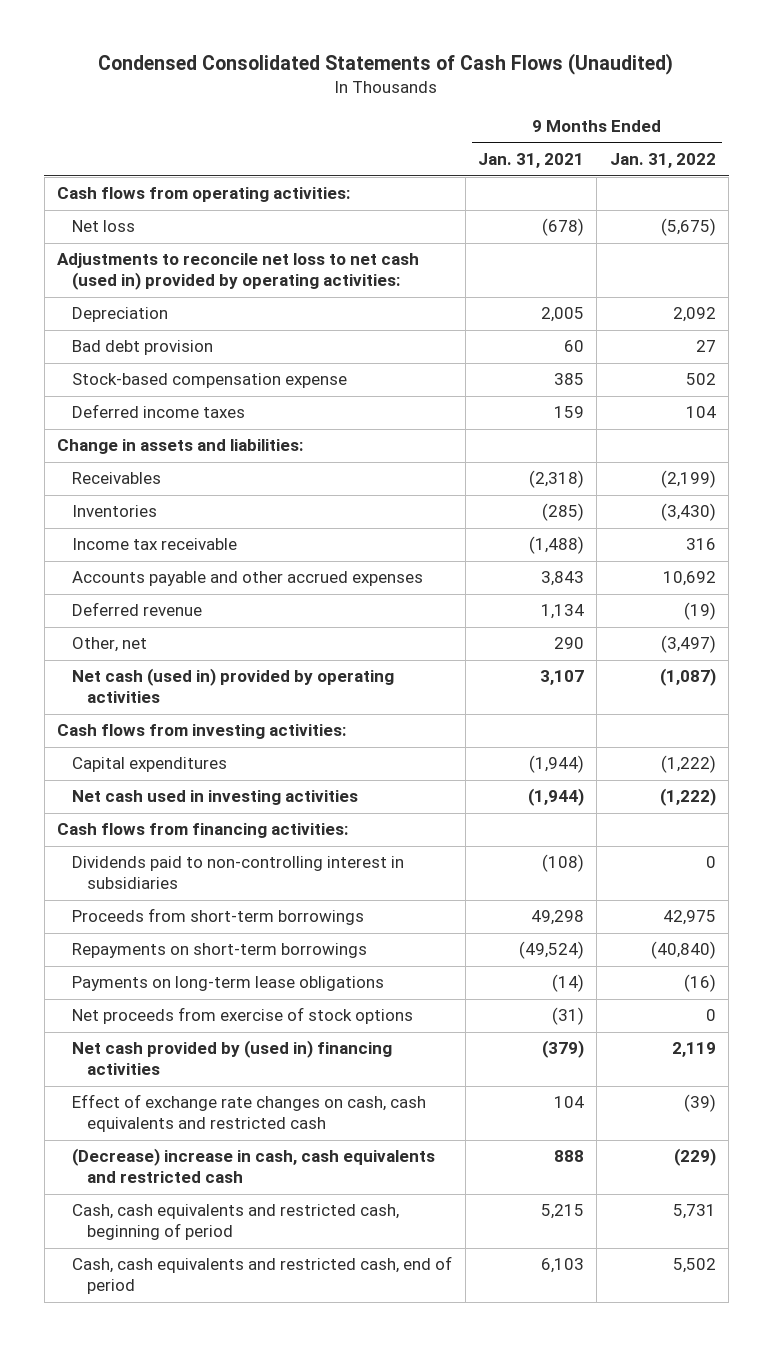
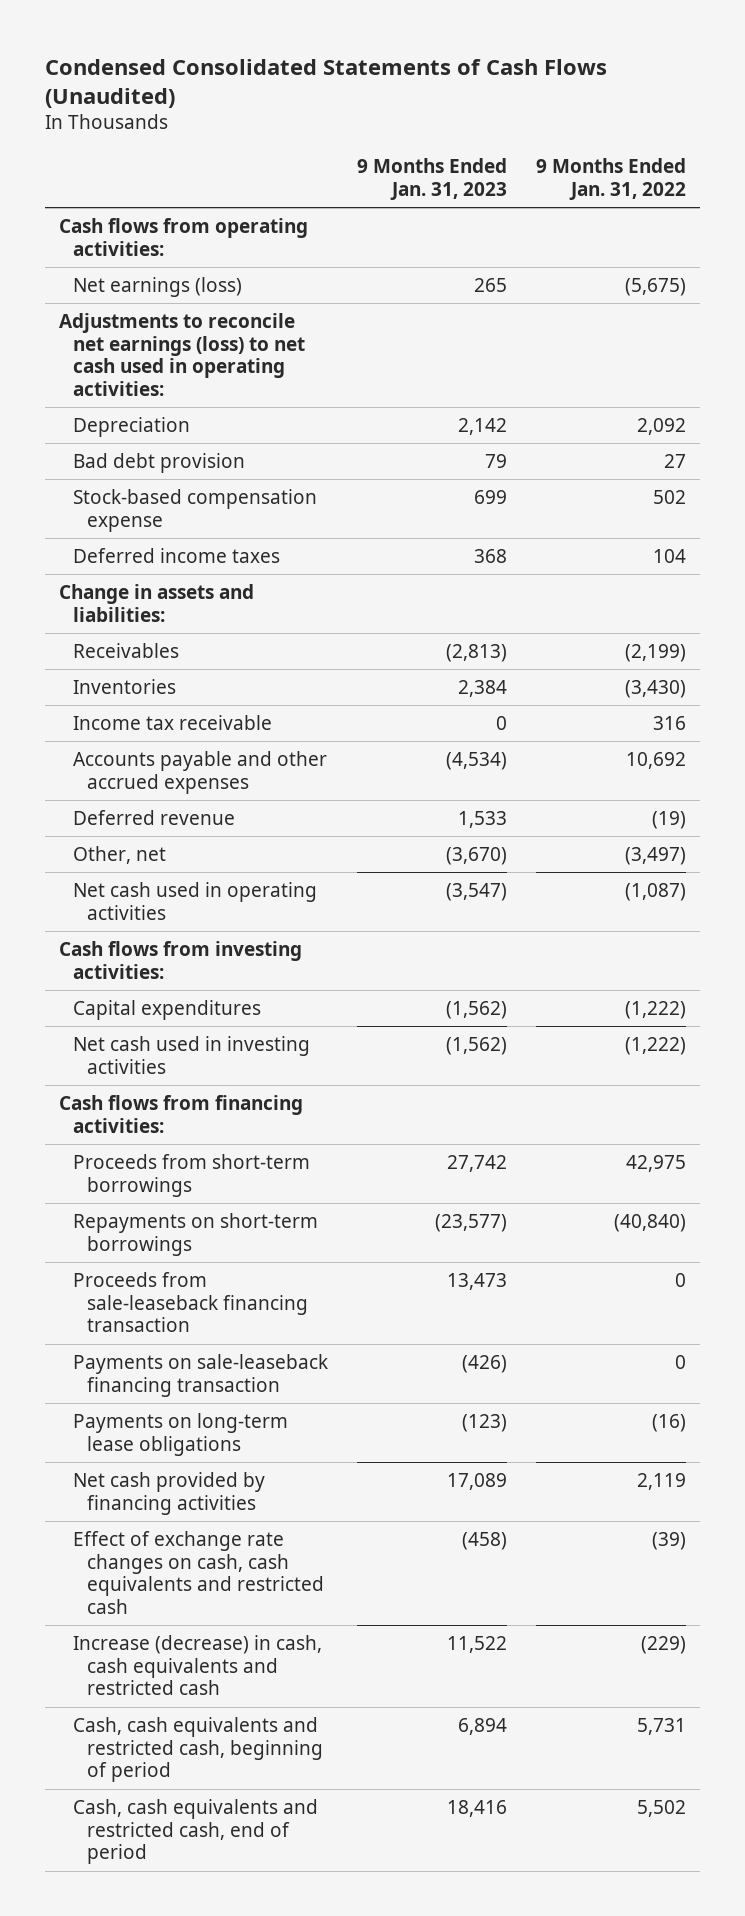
[478,153,585,169] Jan. 31, 2021 -> none
none -> [357,158,508,200] 9 Months Ended Jan. 31, 2023
[72,220,136,233] Net loss -> [73,276,243,297] Net earnings (loss)
[57,253,420,291] Adjustments to reconcile net loss to net cash (used in) provided by operating activities: -> [59,312,306,396] Adjustments to reconcile net earnings (loss) to net cash used in operating activities:
[72,668,395,704] Net cash (used in) provided by operating activities -> [73,881,318,920] Net cash used in operating activities
[72,856,405,890] Dividends paid to non-controlling interest in subsidiaries -> none
none -> [73,1271,309,1333] Proceeds from sale-leaseback financing transaction
none -> [73,1353,329,1397] Payments on sale-leaseback financing transaction
[72,1007,414,1025] Net proceeds from exercise of stock options -> none
[72,1040,393,1076] Net cash provided by (used in) financing activities -> [73,1471,266,1515] Net cash provided by financing activities
[72,1148,436,1184] (Decrease) increase in cash, cash equivalents and restricted cash -> [73,1634,323,1696] Increase (decrease) in cash, cash equivalents and restricted cash

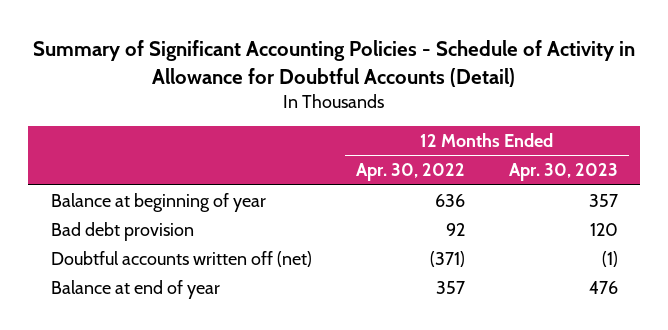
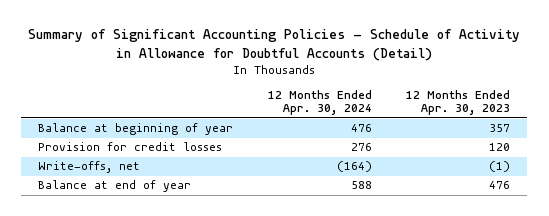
[355,163,465,182] Apr. 30, 2022 -> none
none -> [267,89,372,116] 12 Months Ended Apr. 30, 2024
[50,221,194,241] Bad debt provision -> [38,142,223,152] Provision for credit losses
[50,250,312,267] Doubtful accounts written off (net) -> [38,161,141,174] Write-offs, net

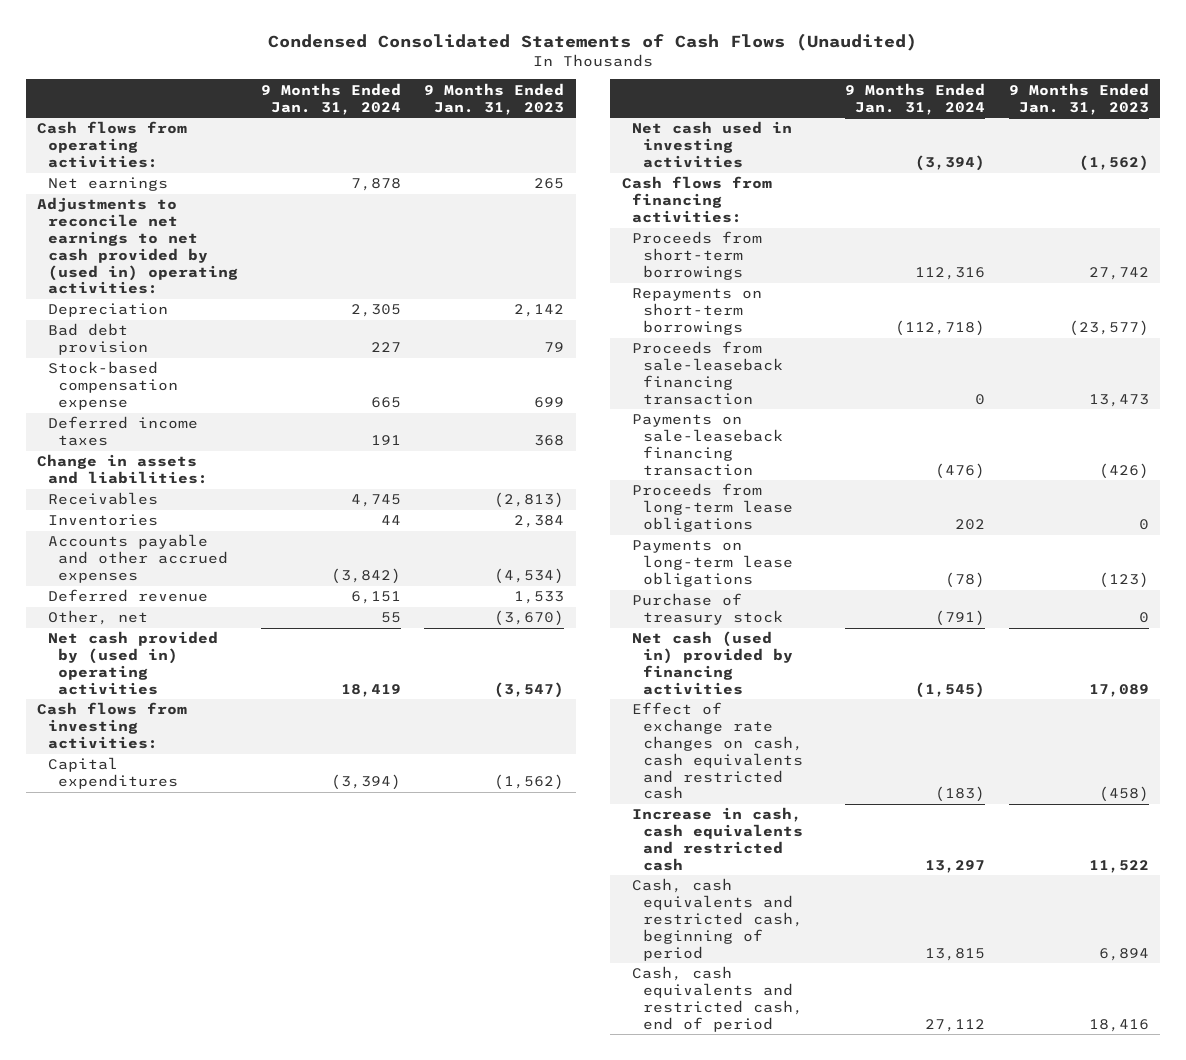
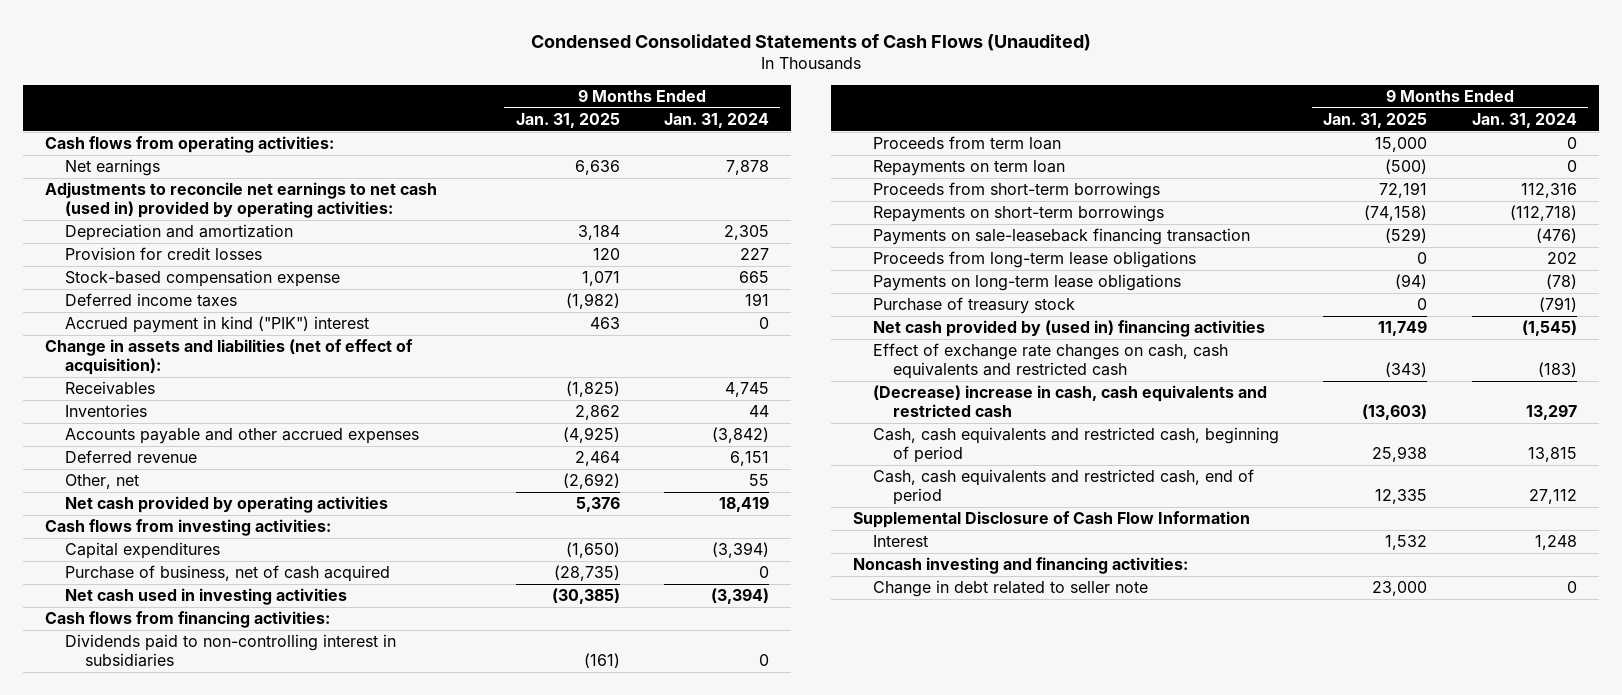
[424,82,565,115] 9 Months Ended Jan. 31, 2023 -> none
none -> [515,112,620,128] Jan. 31, 2025
[37,197,238,295] Adjustments to reconcile net earnings to net cash provided by (used in) operating activities: -> [45,182,438,218] Adjustments to reconcile net earnings to net cash (used in) provided by operating activities:
[47,303,168,318] Depreciation -> [65,224,294,242] Depreciation and amortization
[47,323,149,356] Bad debt provision -> [65,247,263,261] Provision for credit losses
none -> [65,316,370,334] Accrued payment in kind ("PIK") interest
[37,454,208,485] Change in assets and liabilities: -> [45,339,414,375] Change in assets and liabilities (net of effect of acquisition):
[47,631,218,695] Net cash provided by (used in) operating activities -> [65,496,389,514] Net cash provided by operating activities
none -> [65,565,391,583] Purchase of business, net of cash acquired
none -> [65,634,397,667] Dividends paid to non-controlling interest in subsidiaries
none -> [872,136,1061,151] Proceeds from term loan
none -> [872,160,1065,177] Repayments on term loan
[632,341,783,405] Proceeds from sale-leaseback financing transaction -> none
[632,631,793,695] Net cash (used in) provided by financing activities -> [872,320,1265,338] Net cash provided by (used in) financing activities
[632,807,803,871] Increase in cash, cash equivalents and restricted cash -> [872,385,1267,417] (Decrease) increase in cash, cash equivalents and restricted cash
none -> [852,511,1250,529] Supplemental Disclosure of Cash Flow Information
none -> [872,535,928,548] Interest
none -> [852,557,1188,575] Noncash investing and financing activities:
none -> [872,580,1148,598] Change in debt related to seller note

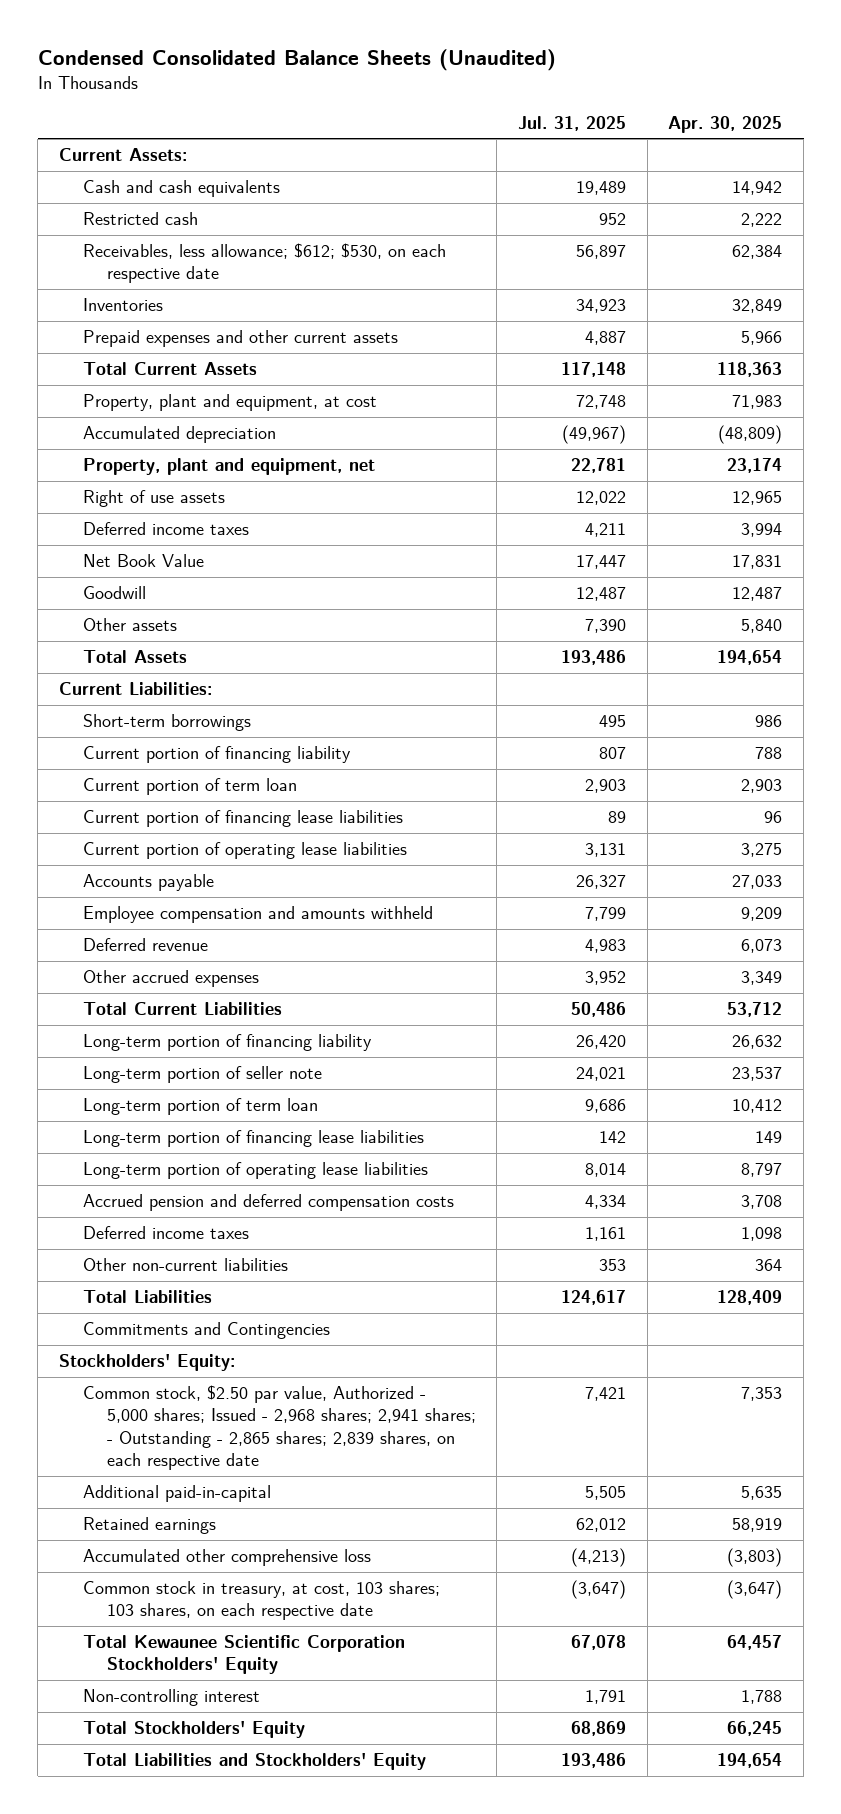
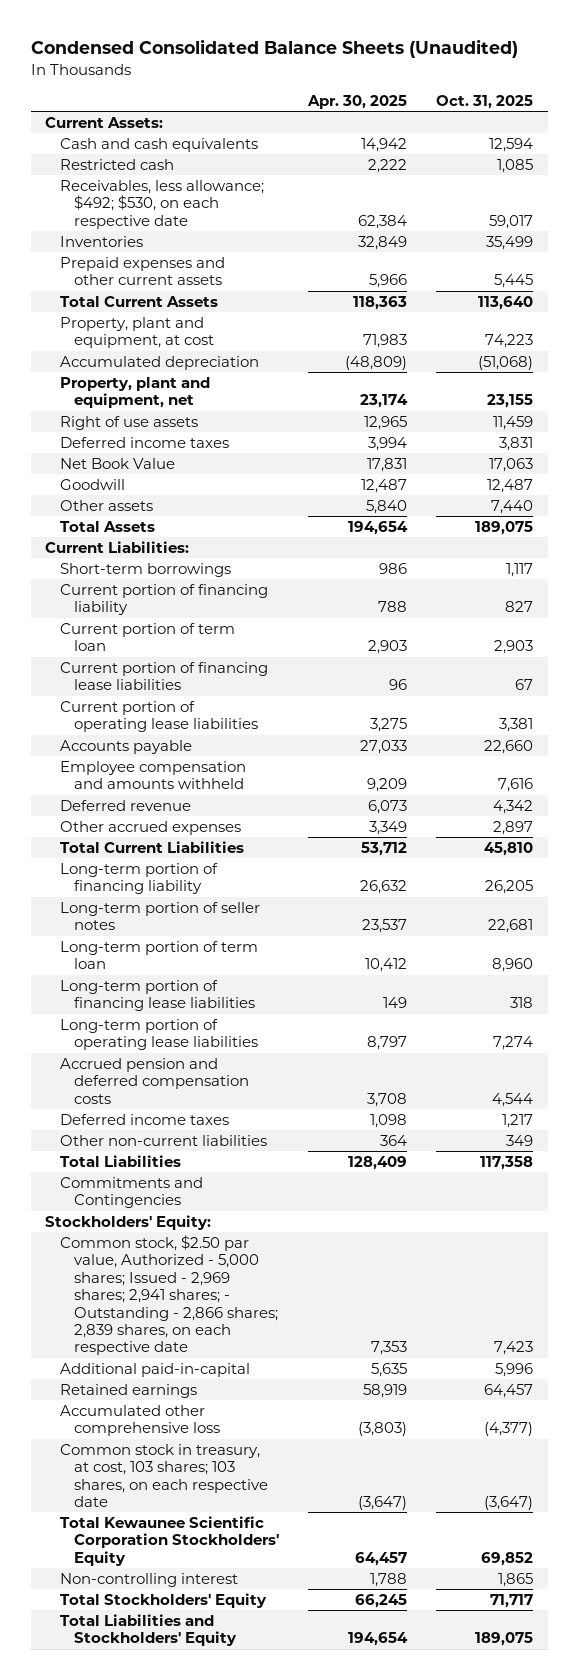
[518,115,627,131] Jul. 31, 2025 -> none
none -> [436,94,534,109] Oct. 31, 2025
[82,242,446,284] Receivables, less allowance; $612; $530, on each respective date -> [59,179,264,229] Receivables, less allowance; $492; $530, on each respective date
[82,1065,322,1083] Long-term portion of seller note -> [59,901,260,931] Long-term portion of seller notes
[82,1384,476,1471] Common stock, $2.50 par value, Authorized - 5,000 shares; Issued - 2,968 shares; 2,941 shares; - Outstanding - 2,865 shares; 2,839 shares, on each respective date -> [59,1234,278,1356] Common stock, $2.50 par value, Authorized - 5,000 shares; Issued - 2,969 shares; 2,941 shares; - Outstanding - 2,866 shares; 2,839 shares, on each respective date

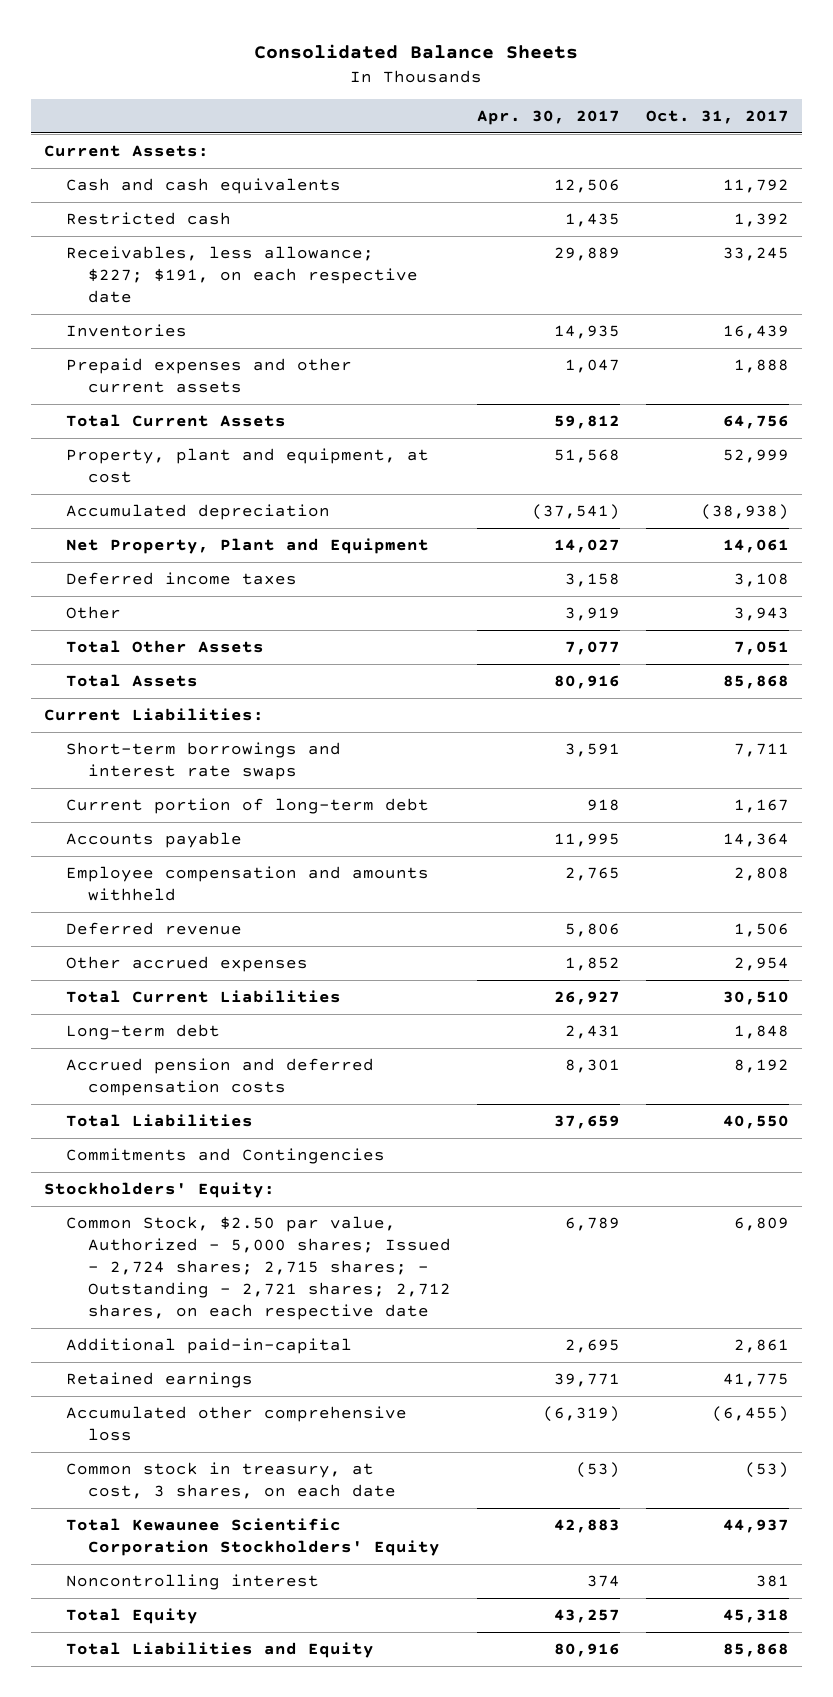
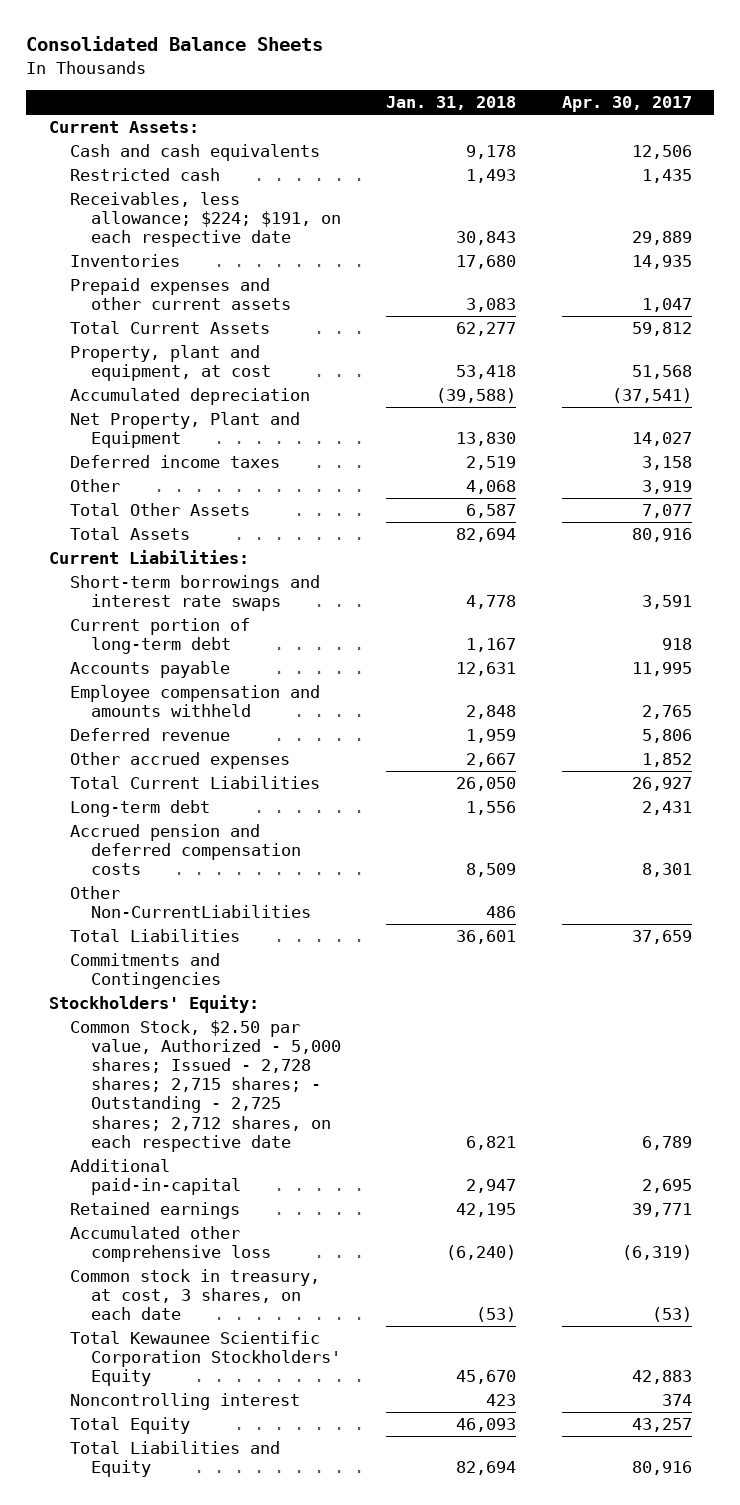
[645,110,789,125] Oct. 31, 2017 -> none
none -> [386,96,517,111] Jan. 31, 2018
[66,245,419,304] Receivables, less allowance; $227; $191, on each respective date -> [69,192,342,248] Receivables, less allowance; $224; $191, on each respective date
none -> [69,886,312,919] Other Non-CurrentLiabilities
[66,1215,452,1321] Common Stock, $2.50 par value, Authorized - 5,000 shares; Issued - 2,724 shares; 2,715 shares; - Outstanding - 2,721 shares; 2,712 shares, on each respective date -> [69,1020,342,1152] Common Stock, $2.50 par value, Authorized - 5,000 shares; Issued - 2,728 shares; 2,715 shares; - Outstanding - 2,725 shares; 2,712 shares, on each respective date

